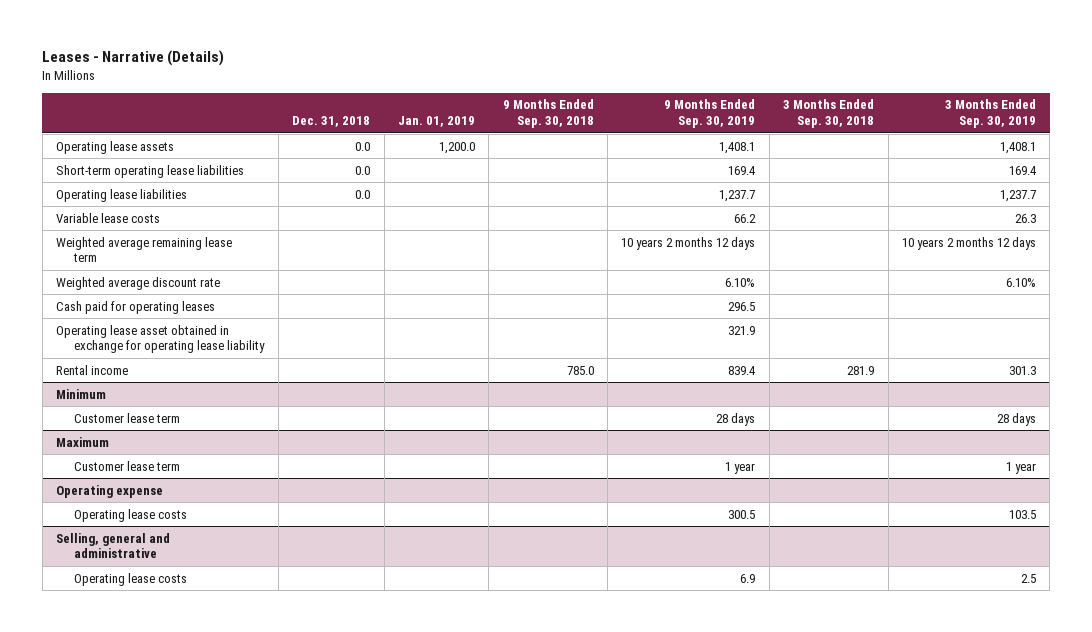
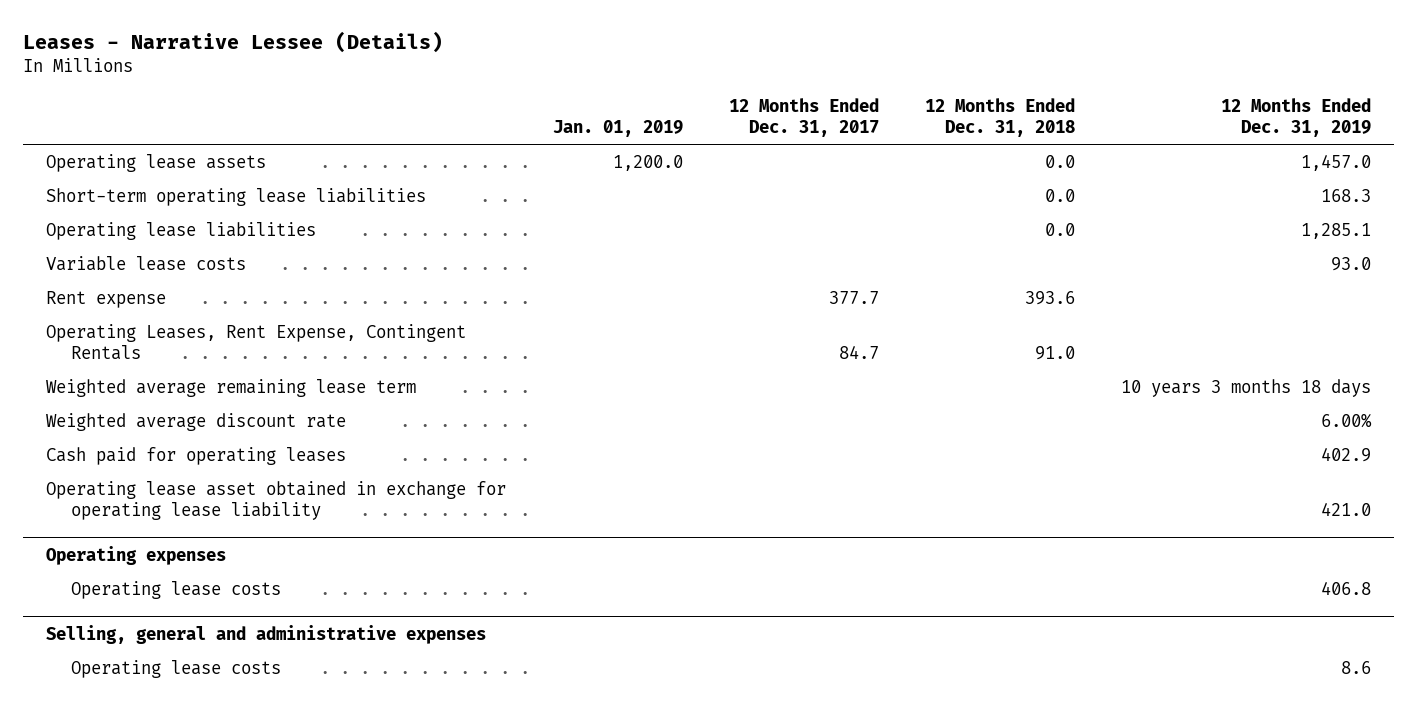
[42,50,225,67] Leases - Narrative (Details) -> [23,31,444,54] Leases - Narrative Lessee (Details)
[292,116,371,128] Dec. 31, 2018 -> none
[502,99,594,129] 9 Months Ended Sep. 30, 2018 -> none
[664,99,756,129] 9 Months Ended Sep. 30, 2019 -> none
[783,99,875,129] 3 Months Ended Sep. 30, 2018 -> none
[944,99,1036,129] 3 Months Ended Sep. 30, 2019 -> none
none -> [728,97,879,138] 12 Months Ended Dec. 31, 2017
none -> [924,97,1075,138] 12 Months Ended Dec. 31, 2018
none -> [1221,97,1372,138] 12 Months Ended Dec. 31, 2019
none -> [46,290,167,308] Rent expense
none -> [46,323,467,361] Operating Leases, Rent Expense, Contingent Rentals
[55,364,128,375] Rental income -> none
[55,388,106,399] Minimum -> none
[74,412,181,423] Customer lease term -> none
[55,436,109,447] Maximum -> none
[74,460,181,471] Customer lease term -> none
[55,484,163,498] Operating expense -> [46,545,227,565] Operating expenses
[55,532,170,559] Selling, general and administrative -> [46,624,487,644] Selling, general and administrative expenses

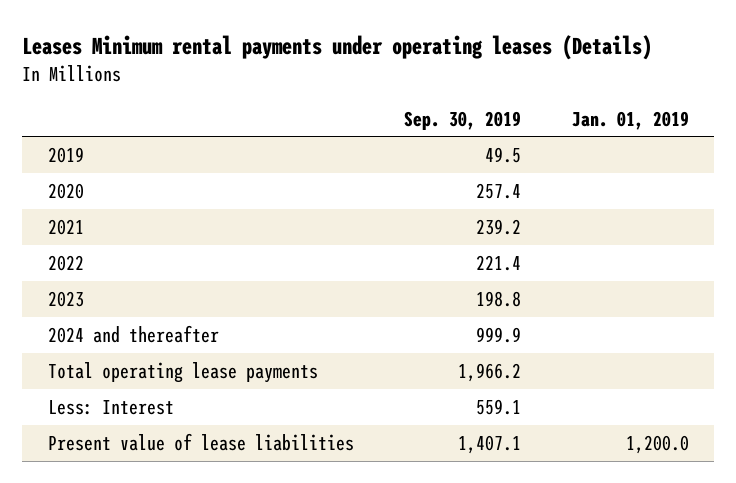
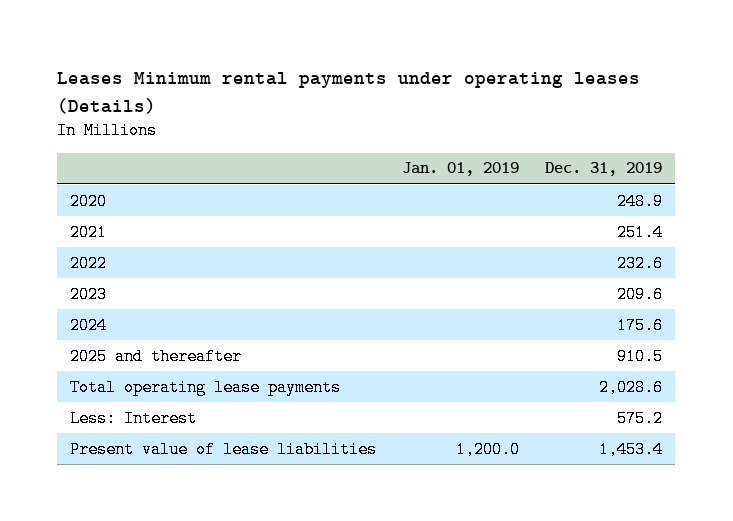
[404,110,522,130] Sep. 30, 2019 -> none
none -> [545,162,663,177] Dec. 31, 2019
[47,146,84,163] 2019 -> none
none -> [70,316,108,334] 2024
[47,324,219,343] 2024 and thereafter -> [70,347,243,365] 2025 and thereafter

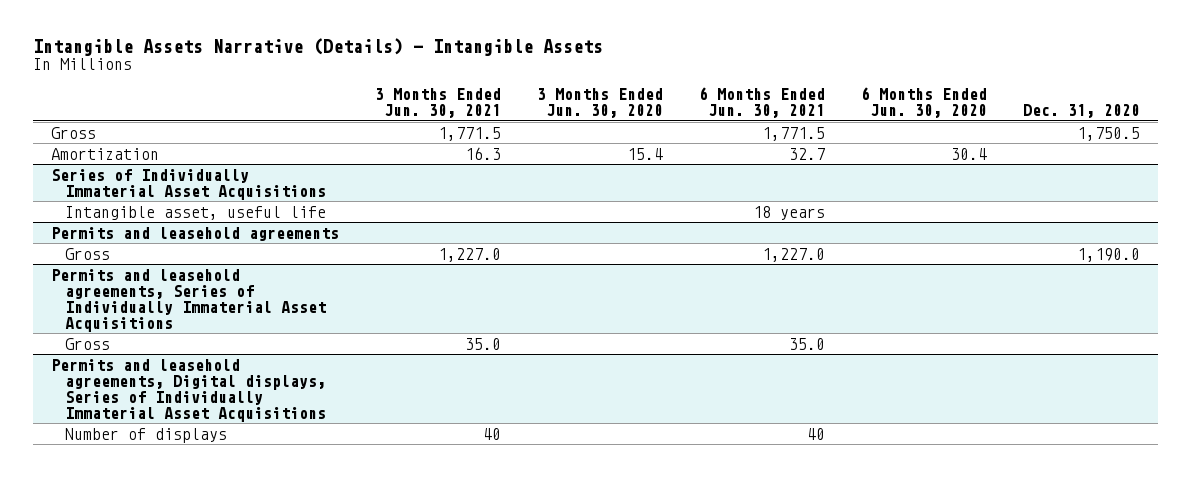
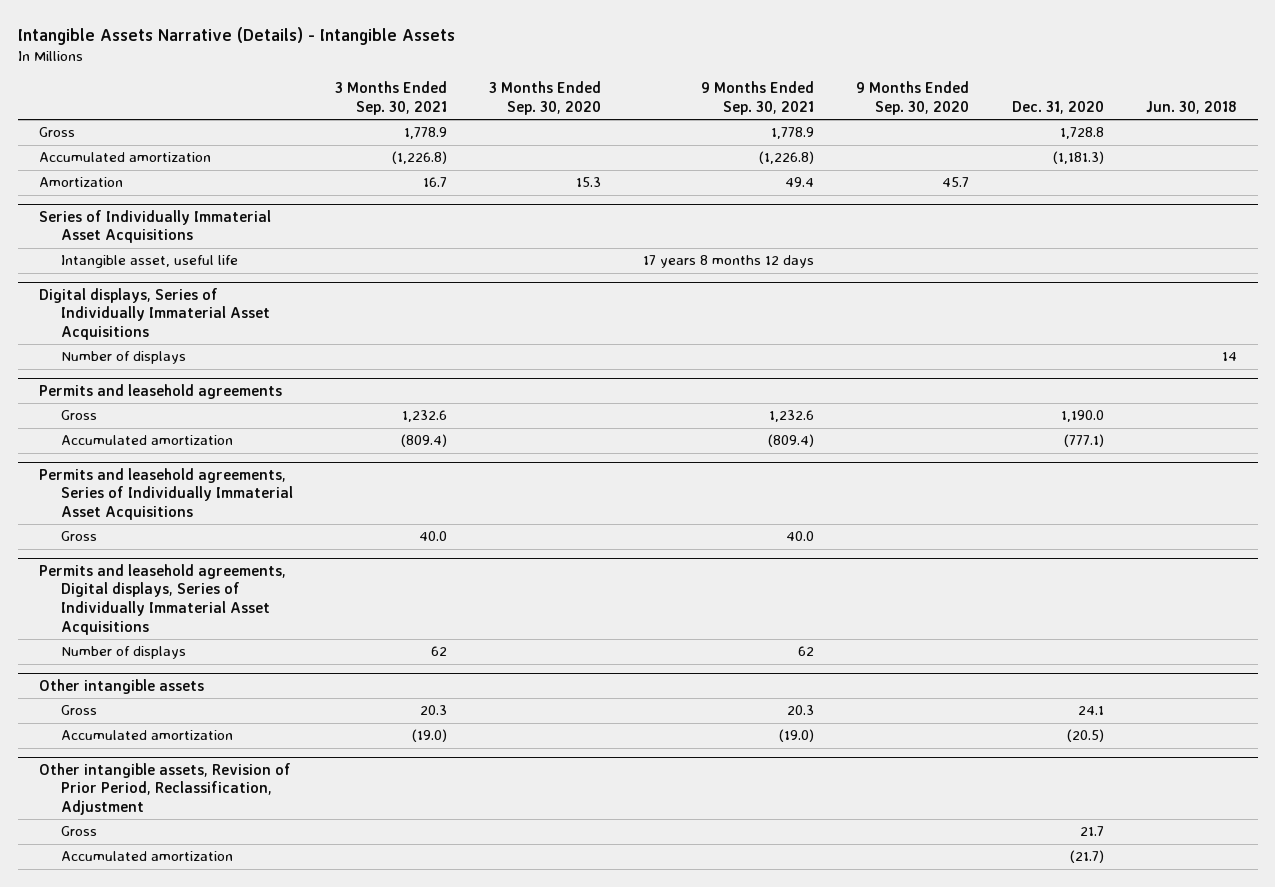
[374,88,501,119] 3 Months Ended Jun. 30, 2021 -> none
[536,88,663,119] 3 Months Ended Jun. 30, 2020 -> none
[698,87,825,119] 6 Months Ended Jun. 30, 2021 -> none
[860,87,987,119] 6 Months Ended Jun. 30, 2020 -> none
none -> [334,81,447,116] 3 Months Ended Sep. 30, 2021
none -> [489,81,602,116] 3 Months Ended Sep. 30, 2020
none -> [701,81,815,116] 9 Months Ended Sep. 30, 2021
none -> [856,81,970,116] 9 Months Ended Sep. 30, 2020
none -> [1145,101,1237,115] Jun. 30, 2018
[1076,126,1140,141] 1,750.5 -> [1059,127,1104,140] 1,728.8
none -> [38,152,211,163] Accumulated amortization
none -> [38,287,270,341] Digital displays, Series of Individually Immaterial Asset Acquisitions
none -> [60,351,186,365] Number of displays
none -> [60,435,233,446] Accumulated amortization
none -> [38,678,204,694] Other intangible assets
none -> [60,705,97,716] Gross
none -> [60,730,233,741] Accumulated amortization
none -> [38,762,291,816] Other intangible assets, Revision of Prior Period, Reclassification, Adjustment
none -> [60,826,97,837] Gross
none -> [60,851,233,862] Accumulated amortization

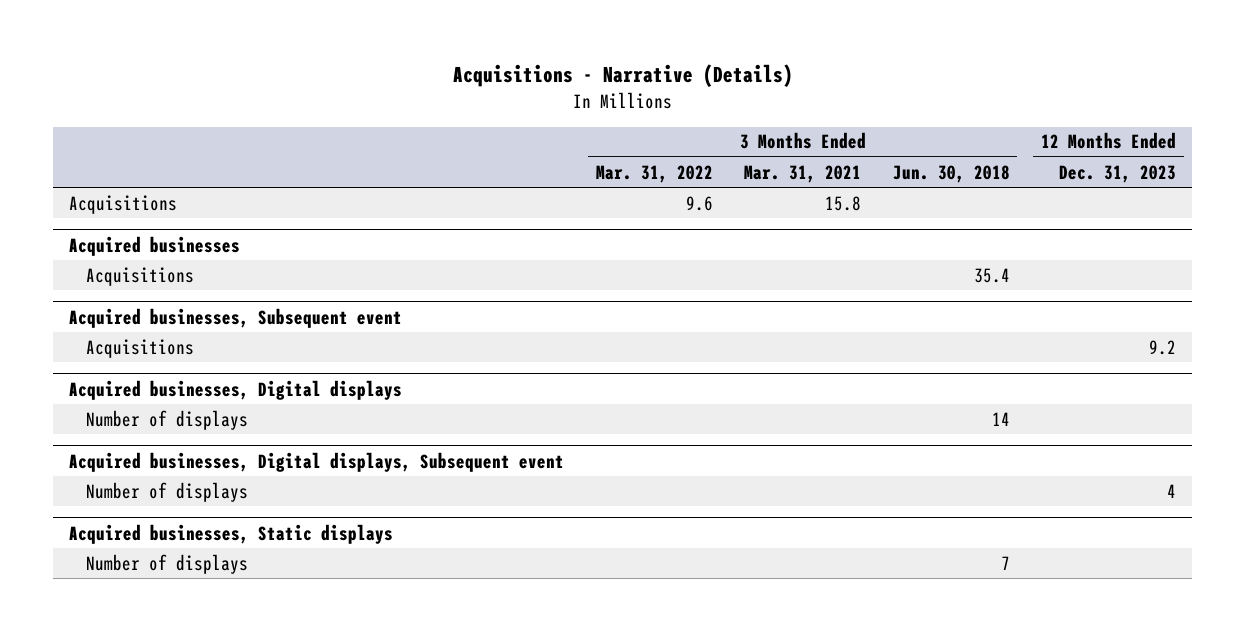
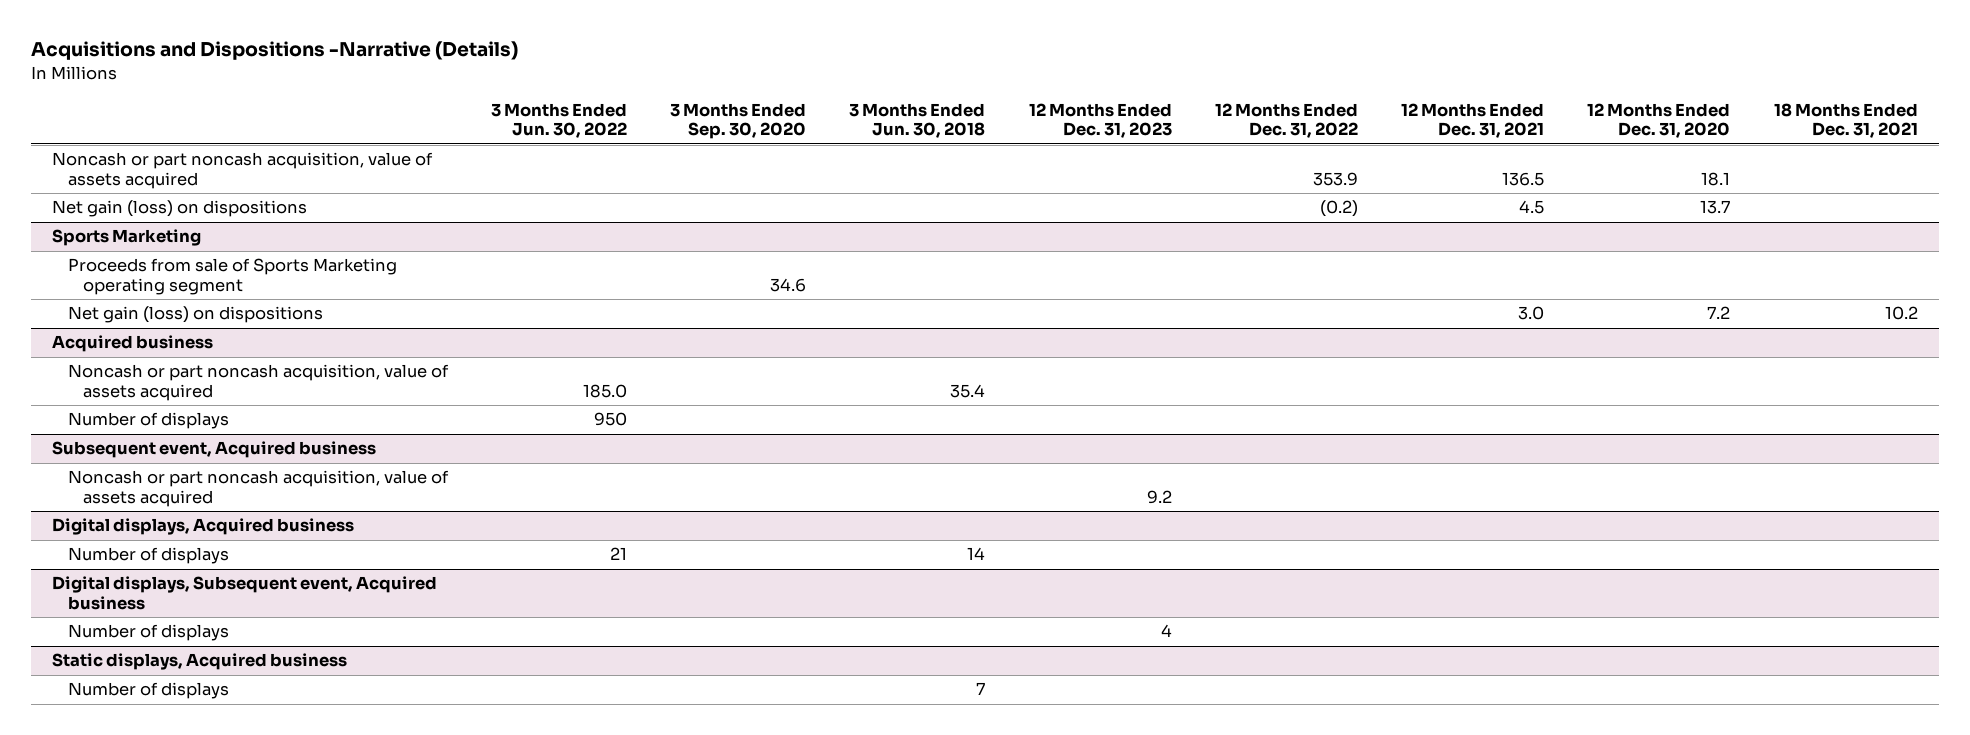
[452,64,793,88] Acquisitions - Narrative (Details) -> [30,41,518,61] Acquisitions and Dispositions -Narrative (Details)
[595,164,713,183] Mar. 31, 2022 -> none
[744,164,862,183] Mar. 31, 2021 -> none
none -> [491,102,628,139] 3 Months Ended Jun. 30, 2022
none -> [670,102,807,140] 3 Months Ended Sep. 30, 2020
none -> [1214,102,1358,139] 12 Months Ended Dec. 31, 2022
none -> [1401,102,1545,139] 12 Months Ended Dec. 31, 2021
none -> [1587,102,1731,139] 12 Months Ended Dec. 31, 2020
none -> [1773,102,1918,139] 18 Months Ended Dec. 31, 2021
[68,194,177,214] Acquisitions -> [52,152,434,189] Noncash or part noncash acquisition, value of assets acquired
none -> [52,200,308,218] Net gain (loss) on dispositions
none -> [52,229,202,247] Sports Marketing
none -> [67,258,397,295] Proceeds from sale of Sports Marketing operating segment
none -> [67,306,323,324] Net gain (loss) on dispositions
[68,235,240,256] Acquired businesses -> [52,335,214,353] Acquired business
[86,266,195,286] Acquisitions -> [67,364,449,401] Noncash or part noncash acquisition, value of assets acquired
none -> [67,412,229,430] Number of displays
[68,307,402,328] Acquired businesses, Subsequent event -> [52,441,377,459] Subsequent event, Acquired business
[86,338,195,358] Acquisitions -> [67,470,449,507] Noncash or part noncash acquisition, value of assets acquired
[68,379,402,400] Acquired businesses, Digital displays -> [52,518,355,536] Digital displays, Acquired business
[68,451,564,472] Acquired businesses, Digital displays, Subsequent event -> [52,576,438,610] Digital displays, Subsequent event, Acquired business
[68,523,393,544] Acquired businesses, Static displays -> [52,653,348,671] Static displays, Acquired business

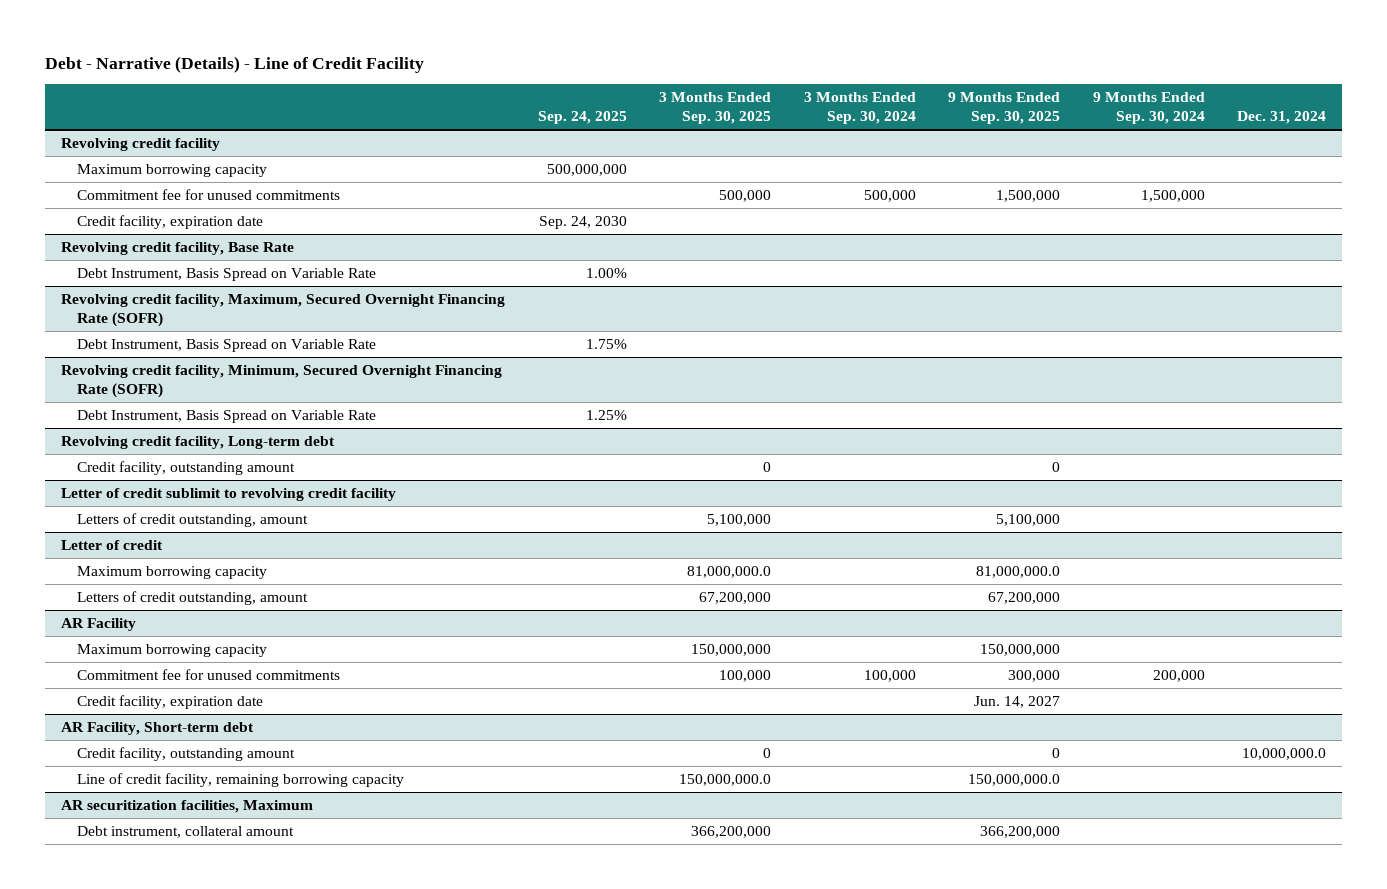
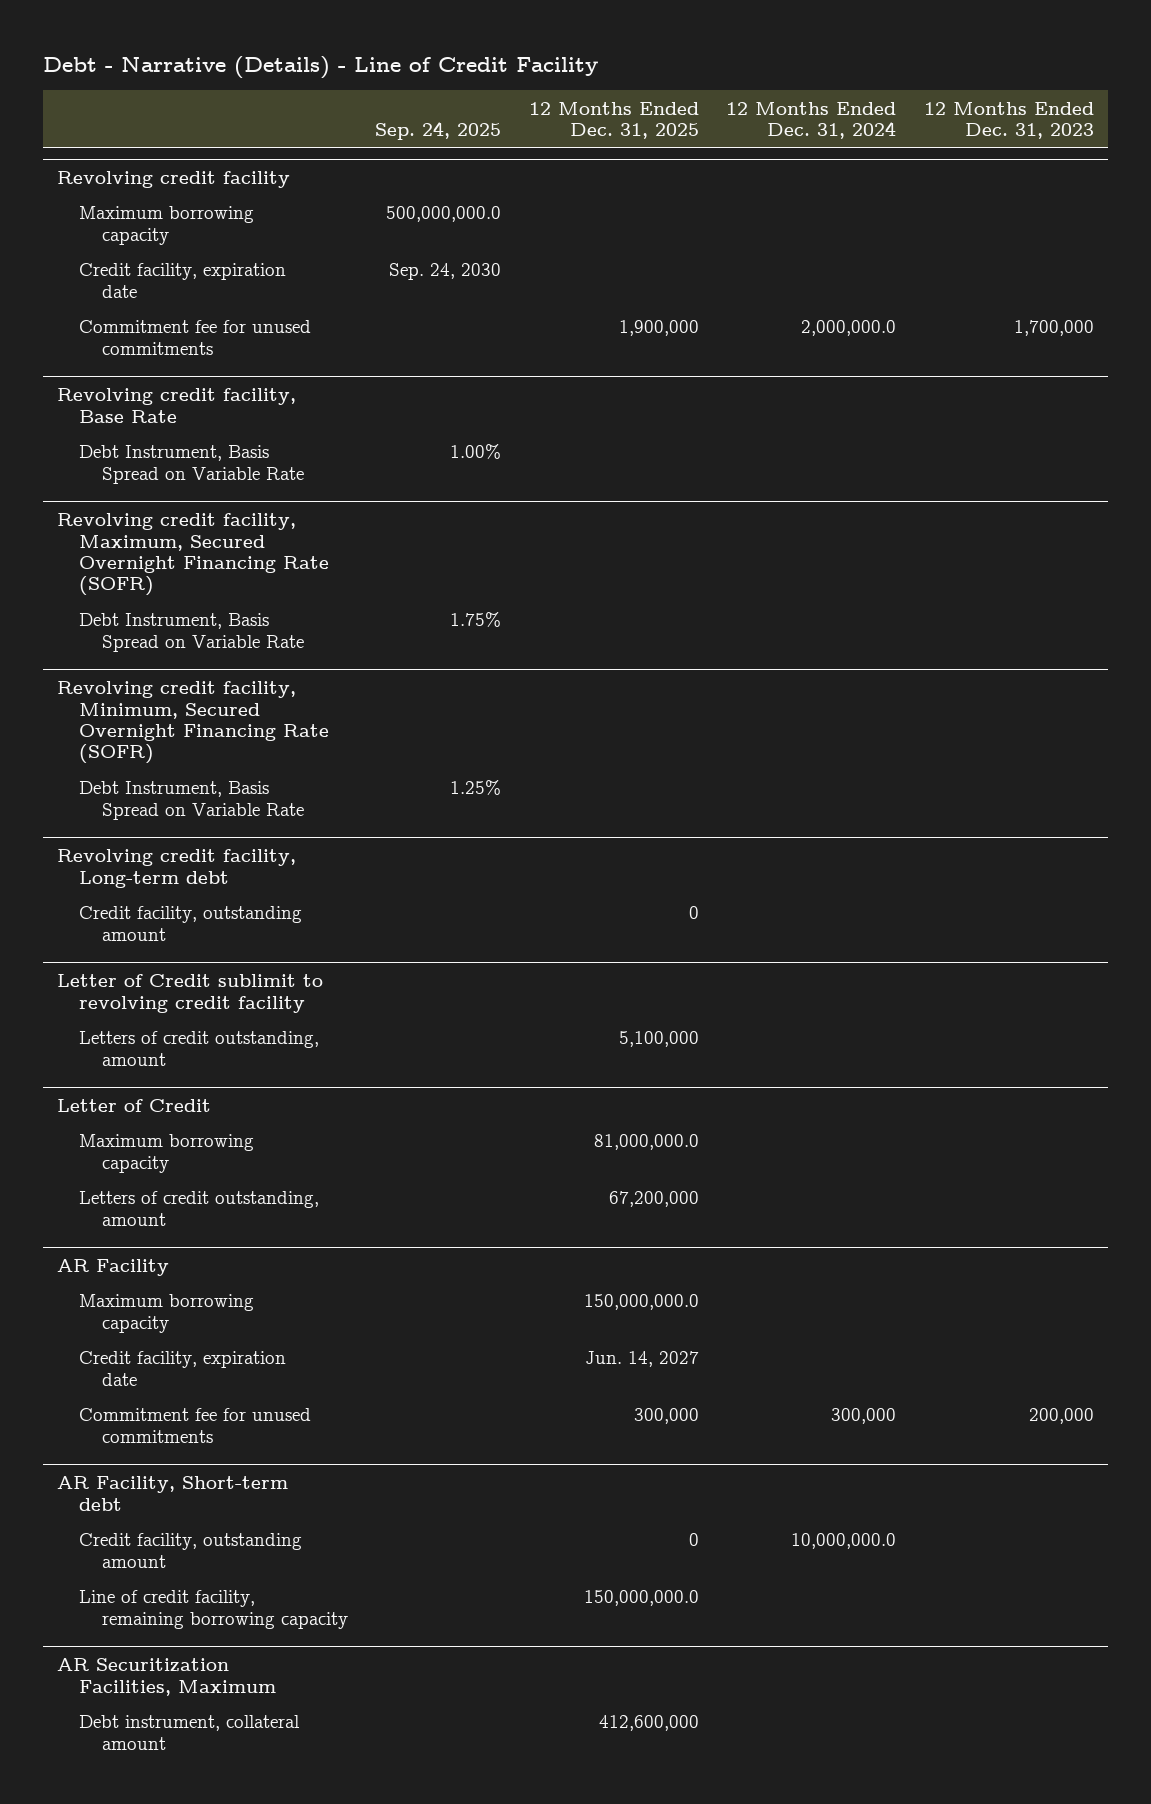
[659,92,772,125] 3 Months Ended Sep. 30, 2025 -> none
[803,92,916,125] 3 Months Ended Sep. 30, 2024 -> none
[948,92,1061,125] 9 Months Ended Sep. 30, 2025 -> none
[1092,92,1205,125] 9 Months Ended Sep. 30, 2024 -> none
[1236,111,1326,125] Dec. 31, 2024 -> none
none -> [528,101,699,140] 12 Months Ended Dec. 31, 2025
none -> [726,101,897,140] 12 Months Ended Dec. 31, 2024
none -> [923,101,1094,140] 12 Months Ended Dec. 31, 2023
[546,164,627,177] 500,000,000 -> [386,206,502,223] 500,000,000.0
[77,189,341,201] Commitment fee for unused commitments -> [79,320,312,355] Commitment fee for unused commitments
[61,488,397,502] Letter of credit sublimit to revolving credit facility -> [56,974,323,1013] Letter of Credit sublimit to revolving credit facility
[61,540,164,551] Letter of credit -> [56,1099,211,1113] Letter of Credit
[77,669,341,681] Commitment fee for unused commitments -> [79,1408,312,1443] Commitment fee for unused commitments
[61,800,314,814] AR securitization facilities, Maximum -> [56,1658,277,1696] AR Securitization Facilities, Maximum

